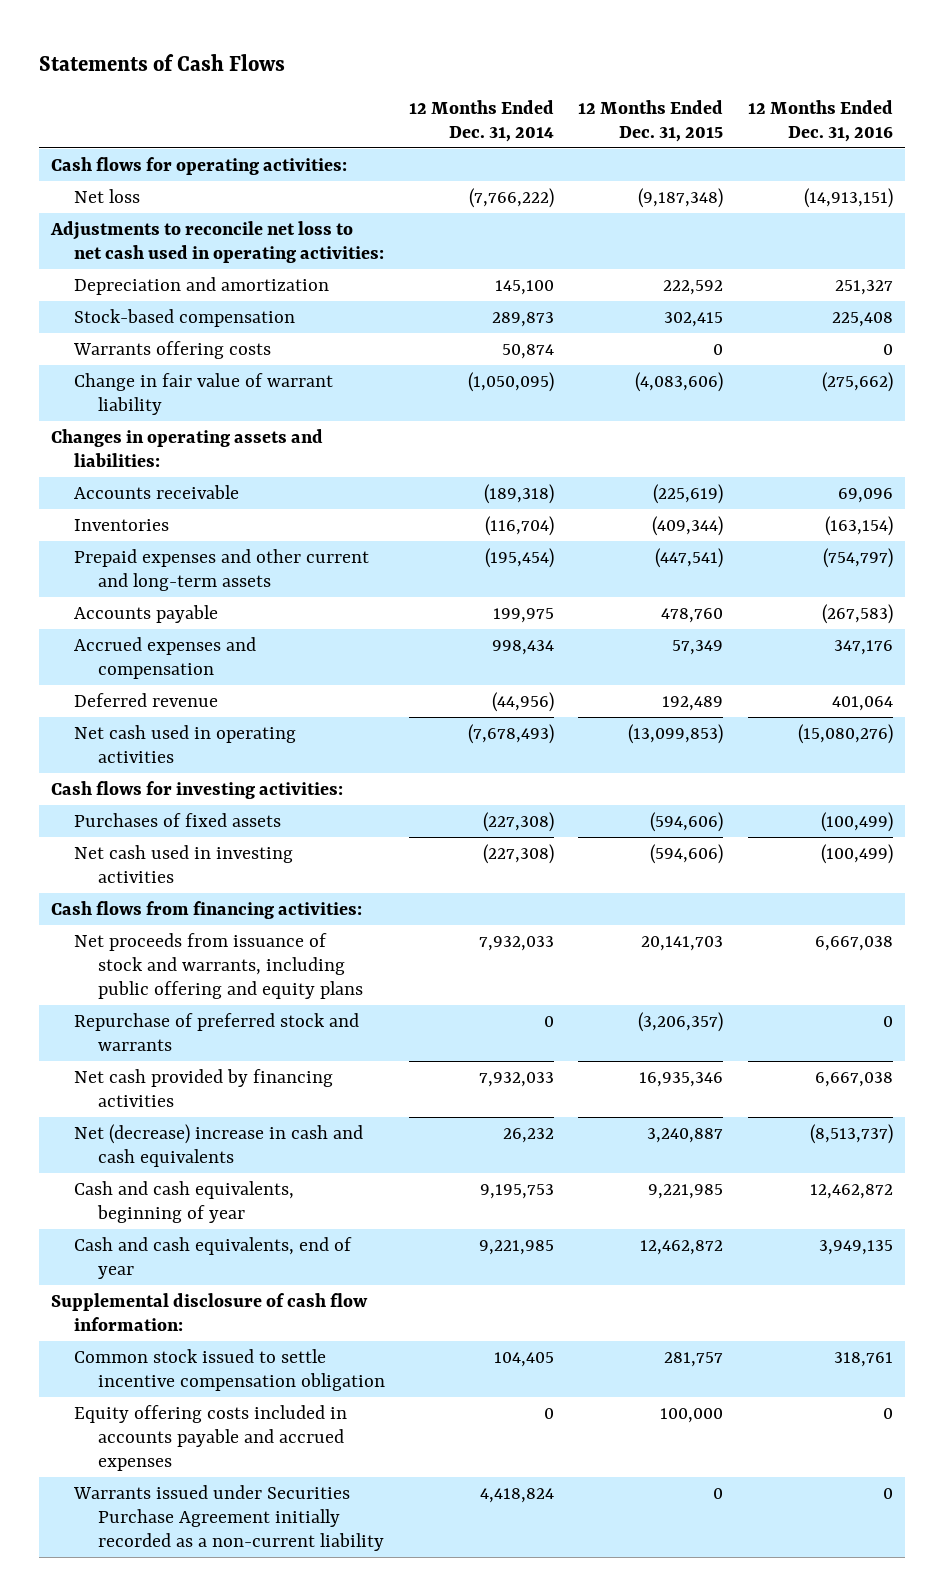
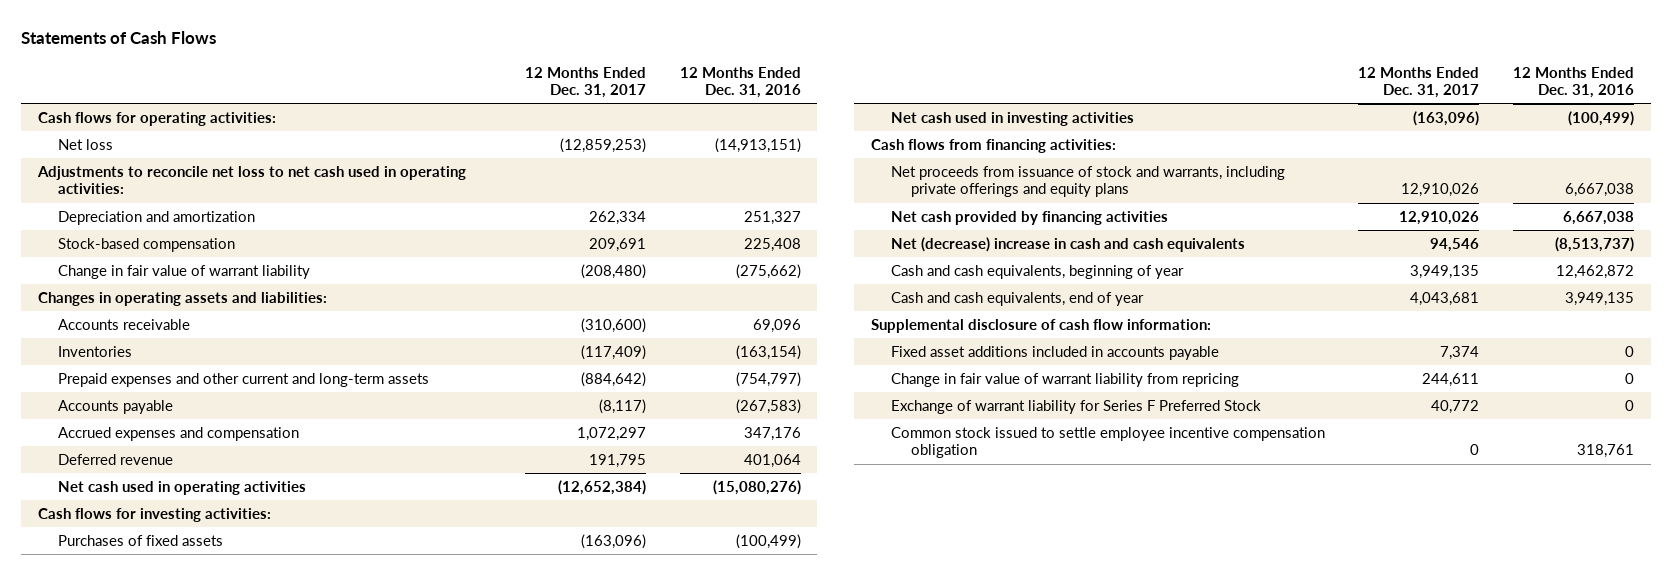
[408,99,554,142] 12 Months Ended Dec. 31, 2014 -> none
[578,99,724,142] 12 Months Ended Dec. 31, 2015 -> none
none -> [525,66,647,99] 12 Months Ended Dec. 31, 2017
[73,341,272,360] Warrants offering costs -> none
[74,1013,360,1051] Repurchase of preferred stock and warrants -> none
[74,933,363,999] Net proceeds from issuance of stock and warrants, including public offering and equity plans -> [890,165,1285,198] Net proceeds from issuance of stock and warrants, including private offerings and equity plans
[74,1405,348,1471] Equity offering costs included in accounts payable and accrued expenses -> none
[73,1485,384,1551] Warrants issued under Securities Purchase Agreement initially recorded as a non-current liability -> none
none -> [890,345,1219,360] Fixed asset additions included in accounts payable
none -> [890,372,1239,387] Change in fair value of warrant liability from repricing
none -> [890,399,1261,414] Exchange of warrant liability for Series F Preferred Stock
[74,1349,385,1391] Common stock issued to settle incentive compensation obligation -> [890,426,1325,459] Common stock issued to settle employee incentive compensation obligation

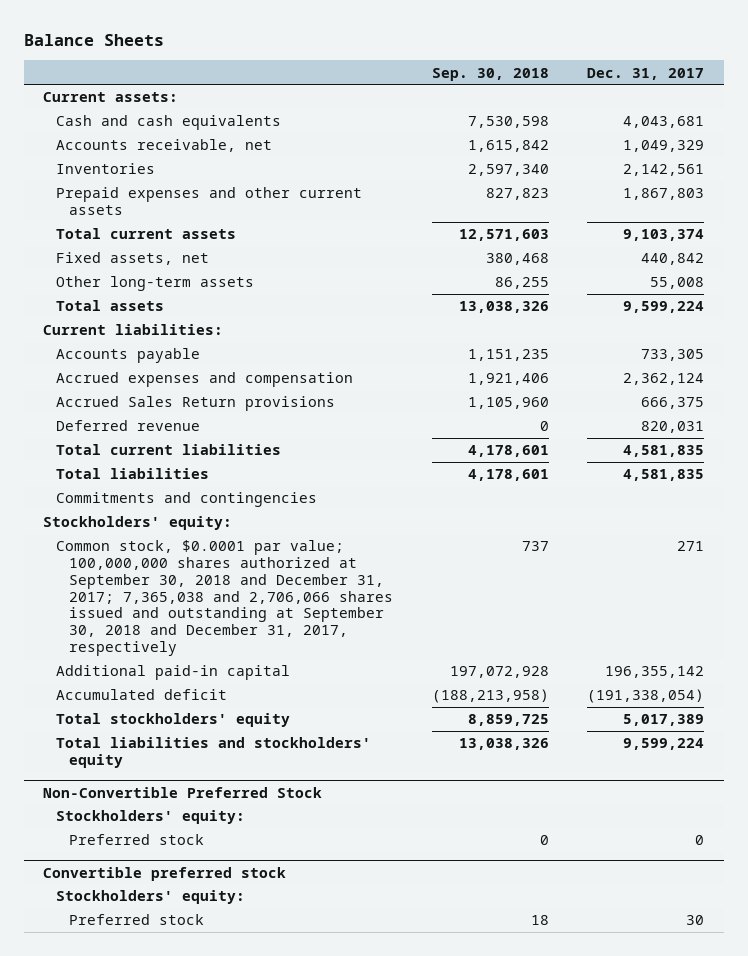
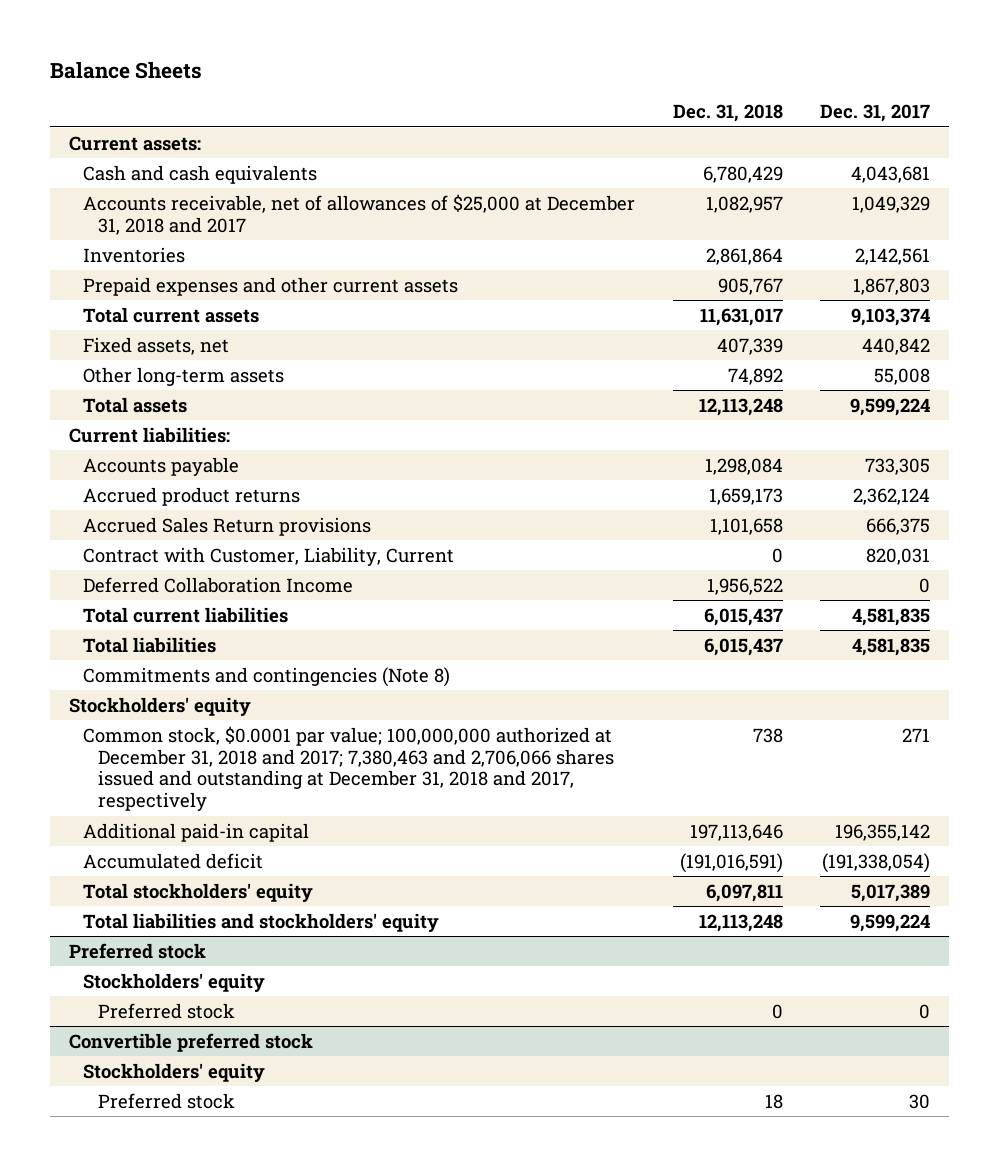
[431,67,549,81] Sep. 30, 2018 -> none
none -> [672,104,783,123] Dec. 31, 2018
[55,139,272,153] Accounts receivable, net -> [83,193,636,235] Accounts receivable, net of allowances of $25,000 at December 31, 2018 and 2017
[55,372,353,388] Accrued expenses and compensation -> [83,486,301,506] Accrued product returns
[55,420,200,432] Deferred revenue -> [83,546,455,566] Contract with Customer, Liability, Current
none -> [83,576,354,593] Deferred Collaboration Income
[55,492,317,508] Commitments and contingencies -> [83,666,451,687] Commitments and contingencies (Note 8)
[43,516,233,531] Stockholders' equity: -> [68,696,251,716] Stockholders' equity
[55,540,393,656] Common stock, $0.0001 par value; 100,000,000 shares authorized at September 30, 2018 and December 31, 2017; 7,365,038 and 2,706,066 shares issued and outstanding at September 30, 2018 and December 31, 2017, respectively -> [83,725,615,812] Common stock, $0.0001 par value; 100,000,000 authorized at December 31, 2018 and 2017; 7,380,463 and 2,706,066 shares issued and outstanding at December 31, 2018 and 2017, respectively
[43,786,323,798] Non-Convertible Preferred Stock -> [68,942,206,959] Preferred stock
[55,810,245,825] Stockholders' equity: -> [83,972,266,992] Stockholders' equity
[55,890,245,905] Stockholders' equity: -> [83,1062,266,1082] Stockholders' equity

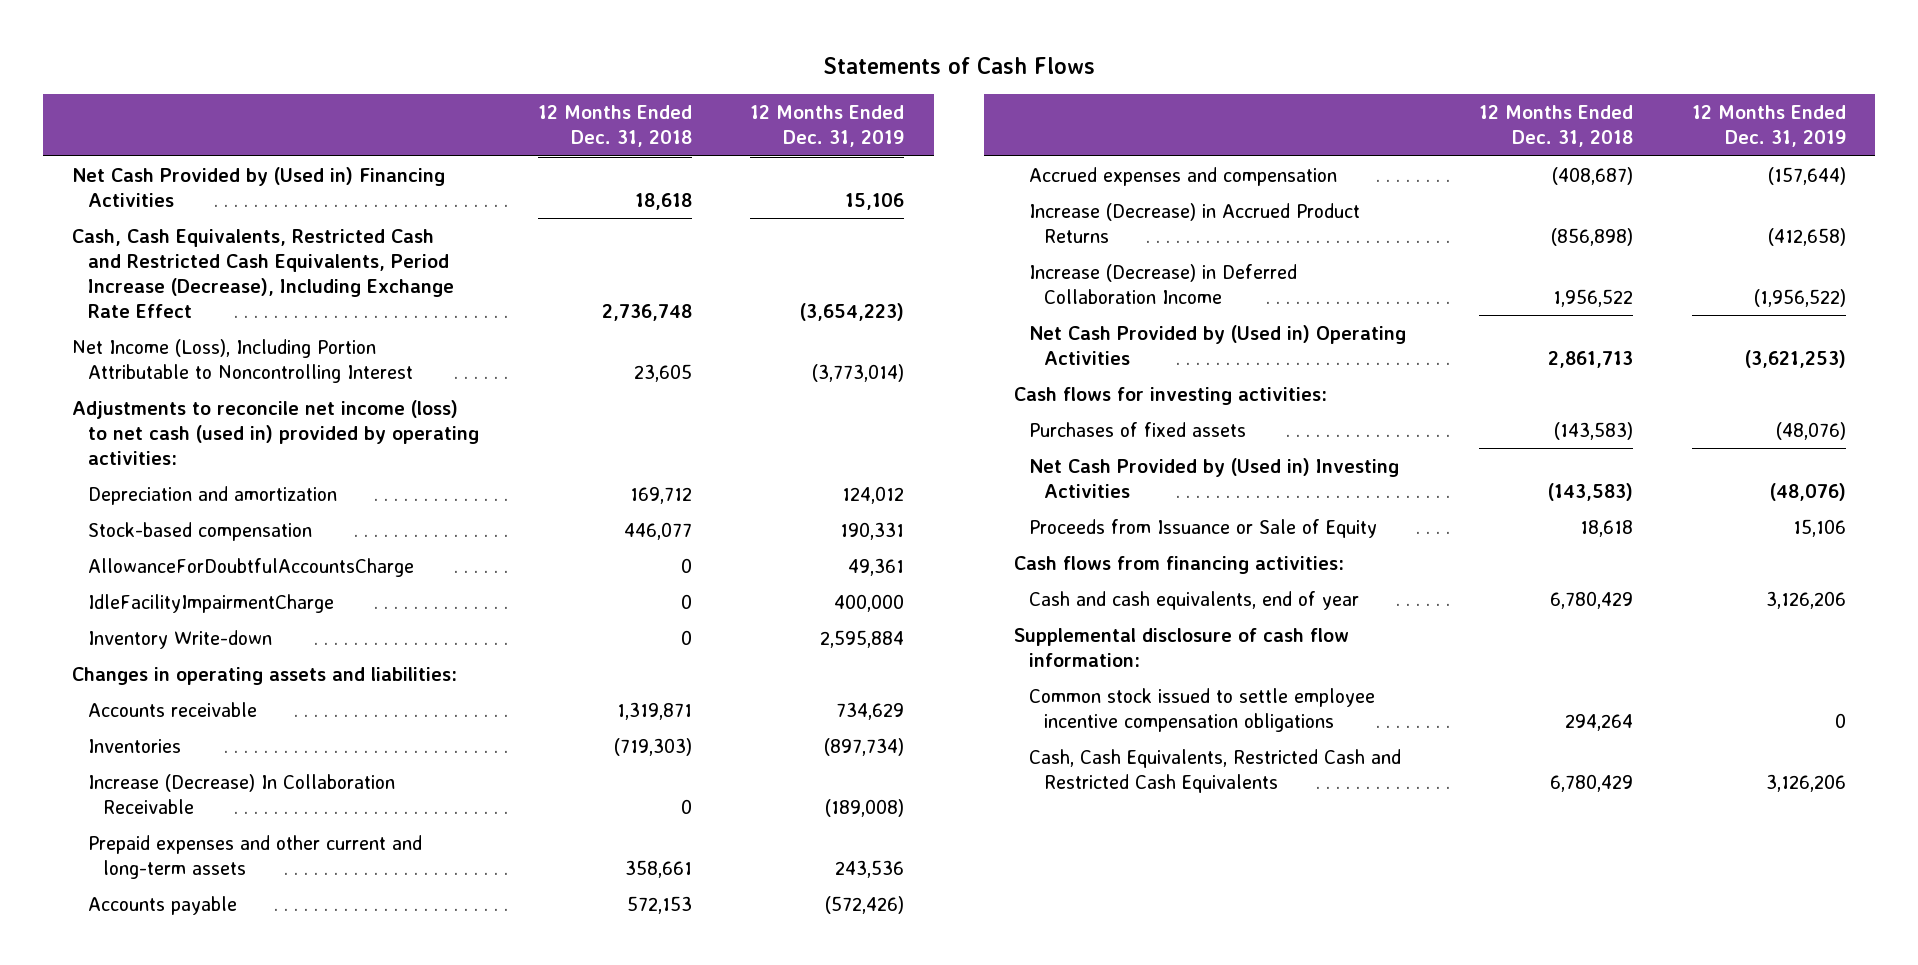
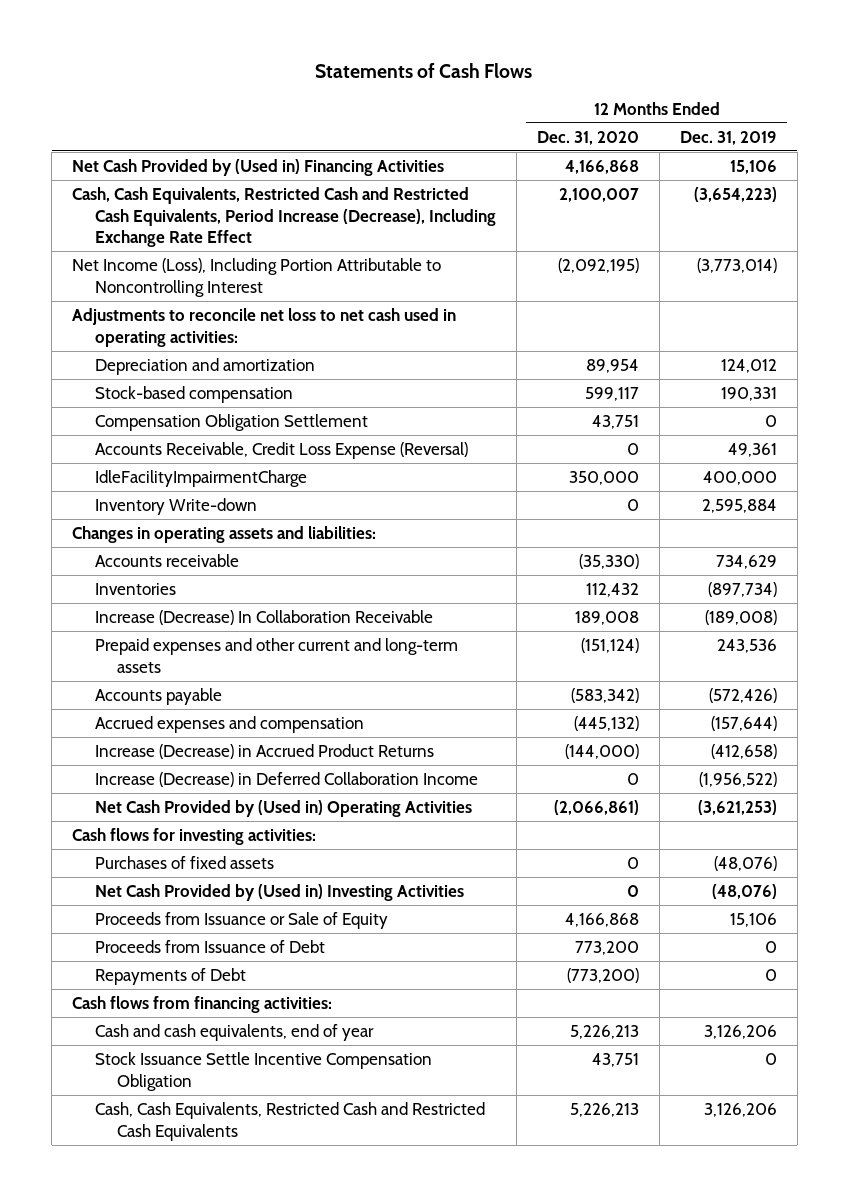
[537,105,692,148] 12 Months Ended Dec. 31, 2018 -> none
none -> [536,130,639,145] Dec. 31, 2020
[72,399,479,465] Adjustments to reconcile net income (loss) to net cash (used in) provided by operating activities: -> [72,307,457,347] Adjustments to reconcile net loss to net cash used in operating activities:
none -> [94,413,368,431] Compensation Obligation Settlement
[87,557,414,577] AllowanceForDoubtfulAccountsCharge -> [94,441,468,459] Accounts Receivable, Credit Loss Expense (Reversal)
none -> [94,939,325,953] Proceeds from Issuance of Debt
none -> [94,967,246,985] Repayments of Debt
[1013,627,1349,667] Supplemental disclosure of cash flow information: -> none
[1029,687,1376,732] Common stock issued to settle employee incentive compensation obligations -> [94,1051,432,1091] Stock Issuance Settle Incentive Compensation Obligation

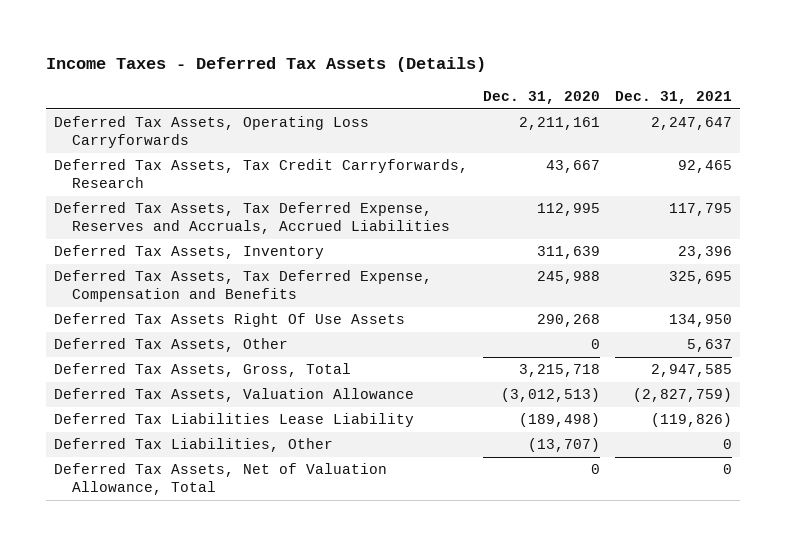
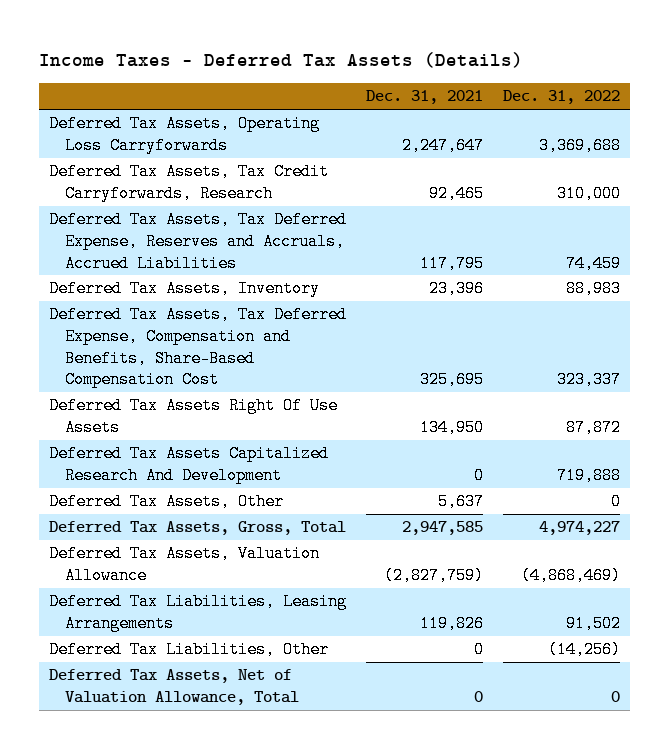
[483,90,601,104] Dec. 31, 2020 -> none
none -> [503,90,621,105] Dec. 31, 2022
[53,270,432,302] Deferred Tax Assets, Tax Deferred Expense, Compensation and Benefits -> [48,306,347,389] Deferred Tax Assets, Tax Deferred Expense, Compensation and Benefits, Share-Based Compensation Cost
none -> [48,445,329,484] Deferred Tax Assets Capitalized Research And Development
[53,413,414,428] Deferred Tax Liabilities Lease Liability -> none
none -> [48,593,347,632] Deferred Tax Liabilities, Leasing Arrangements

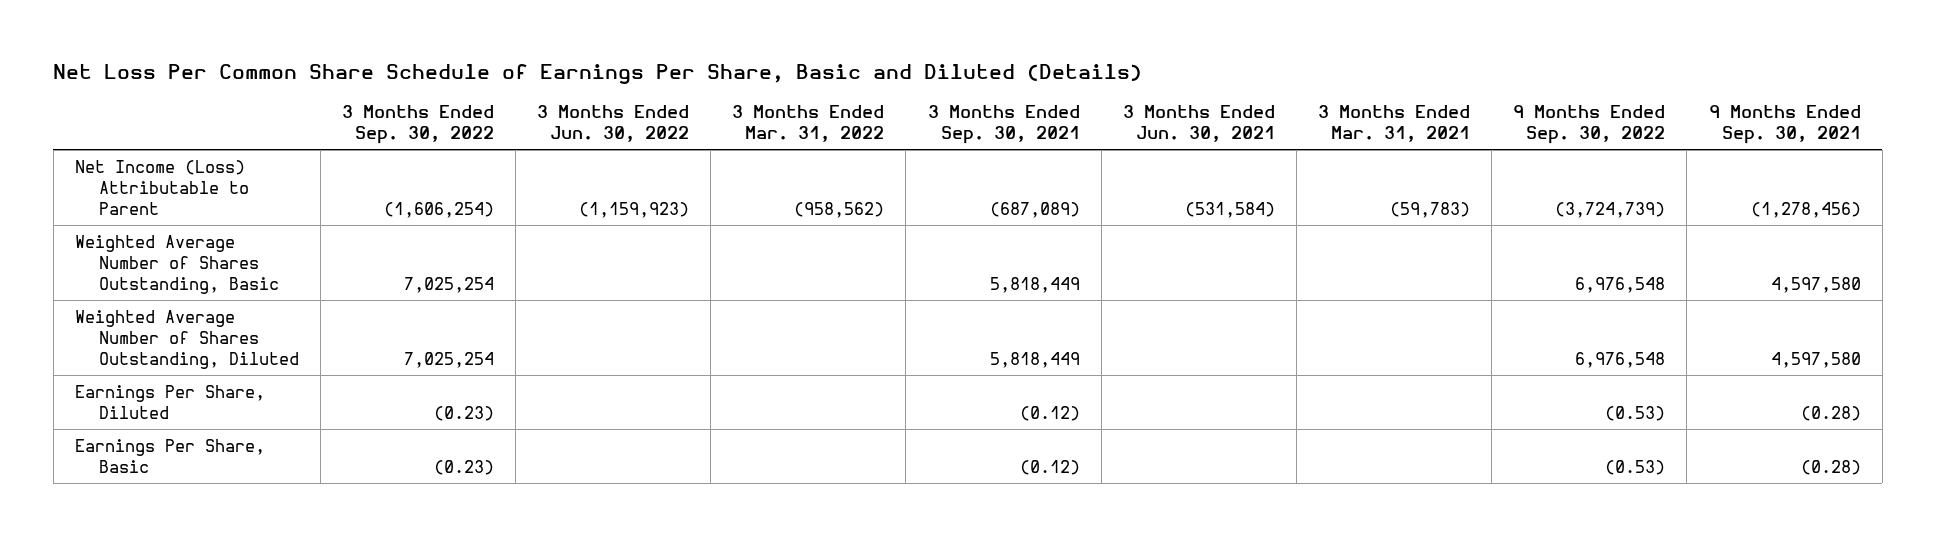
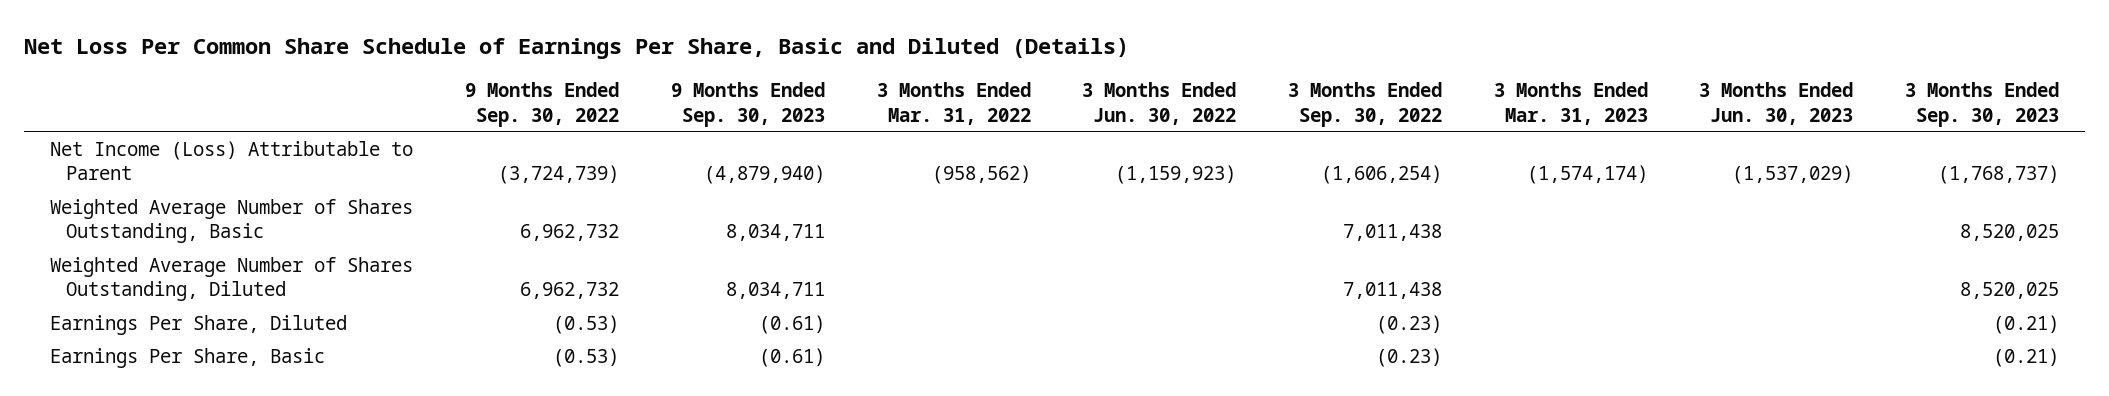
[927,104,1080,144] 3 Months Ended Sep. 30, 2021 -> none
[1122,104,1275,142] 3 Months Ended Jun. 30, 2021 -> none
[1318,104,1471,142] 3 Months Ended Mar. 31, 2021 -> none
[1708,104,1861,144] 9 Months Ended Sep. 30, 2021 -> none
none -> [670,81,825,127] 9 Months Ended Sep. 30, 2023
none -> [1493,81,1648,125] 3 Months Ended Mar. 31, 2023
none -> [1699,81,1854,125] 3 Months Ended Jun. 30, 2023
none -> [1905,81,2060,127] 3 Months Ended Sep. 30, 2023
[403,277,494,294] 7,025,254 -> [1342,224,1442,242] 7,011,438
[1575,277,1666,294] 6,976,548 -> [520,224,620,242] 6,962,732
[403,352,494,369] 7,025,254 -> [1342,282,1442,300] 7,011,438
[1575,352,1666,369] 6,976,548 -> [520,282,620,300] 6,962,732

